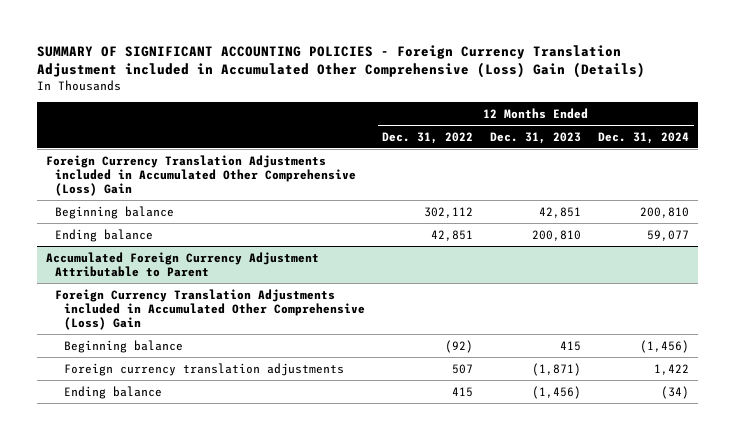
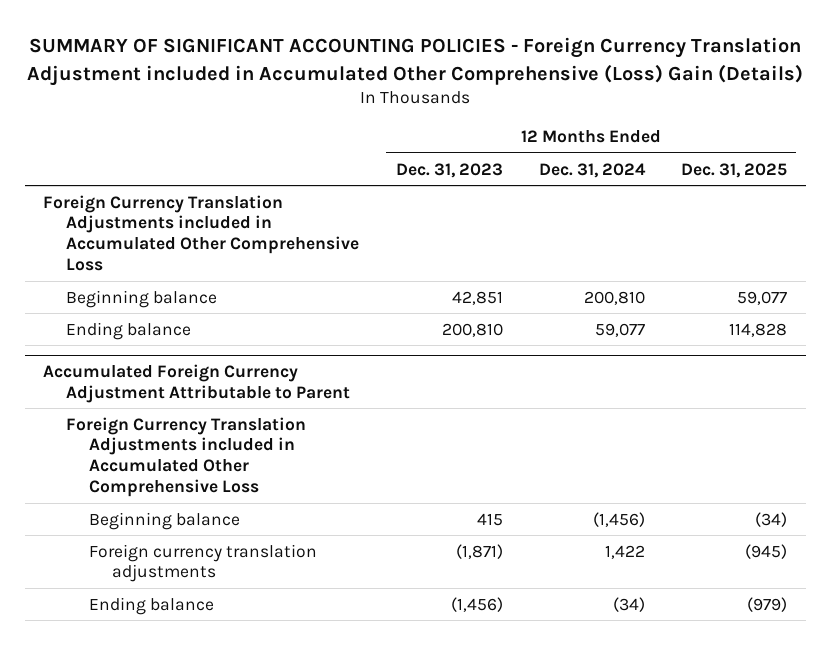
[382,131,474,144] Dec. 31, 2022 -> none
none -> [681,162,788,178] Dec. 31, 2025
[45,154,356,196] Foreign Currency Translation Adjustments included in Accumulated Other Comprehensive (Loss) Gain -> [43,194,360,272] Foreign Currency Translation Adjustments included in Accumulated Other Comprehensive Loss
[54,288,366,330] Foreign Currency Translation Adjustments included in Accumulated Other Comprehensive (Loss) Gain -> [66,416,307,498] Foreign Currency Translation Adjustments included in Accumulated Other Comprehensive Loss

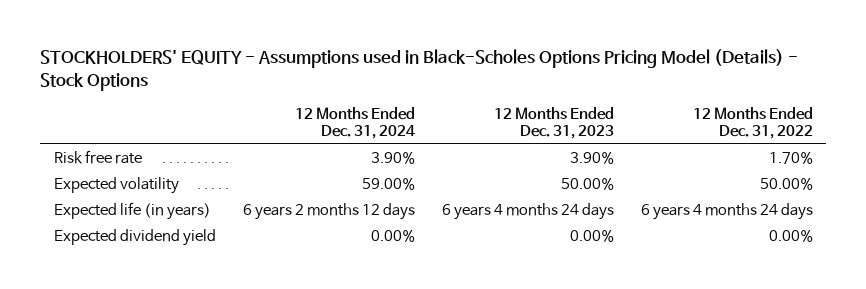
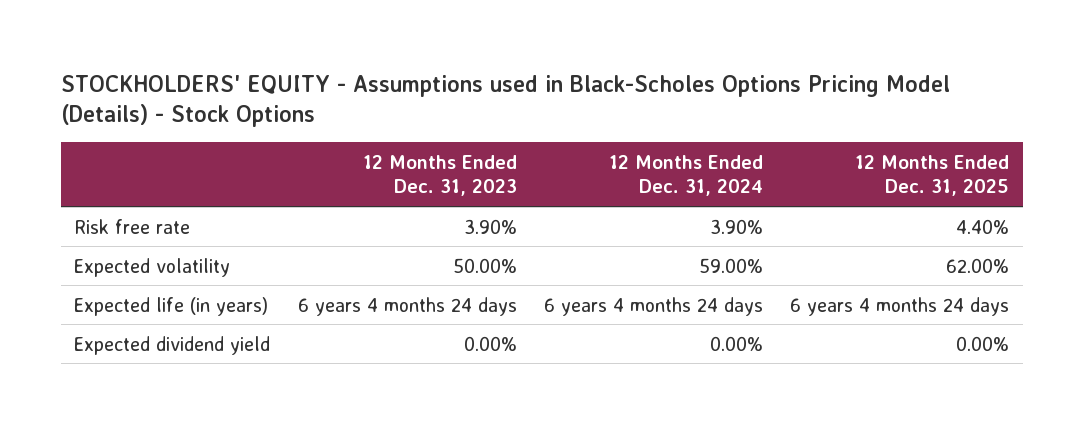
[692,107,813,140] 12 Months Ended Dec. 31, 2022 -> none
none -> [855,154,1010,197] 12 Months Ended Dec. 31, 2025
[242,203,415,221] 6 years 2 months 12 days -> [543,296,763,316] 6 years 4 months 24 days

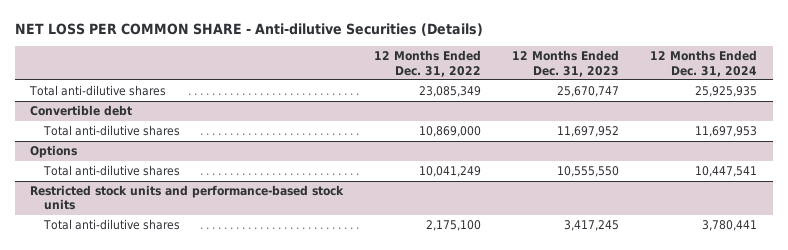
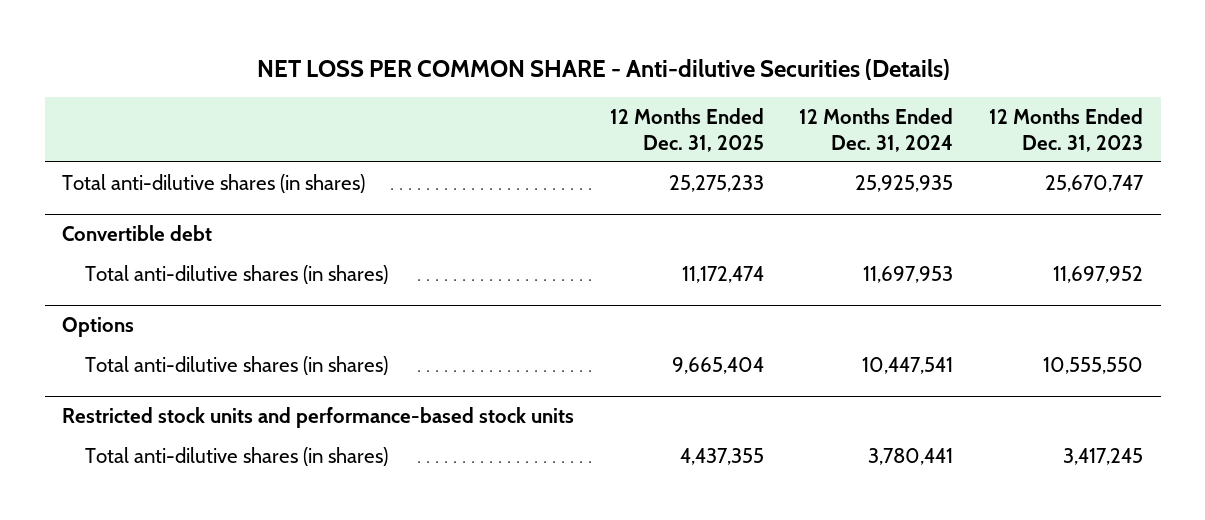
[374,50,482,77] 12 Months Ended Dec. 31, 2022 -> none
none -> [609,107,764,152] 12 Months Ended Dec. 31, 2025
[29,85,167,97] Total anti-dilutive shares -> [62,173,366,193] Total anti-dilutive shares (in shares)
[42,125,180,137] Total anti-dilutive shares -> [84,264,388,284] Total anti-dilutive shares (in shares)
[42,165,180,177] Total anti-dilutive shares -> [84,355,388,375] Total anti-dilutive shares (in shares)
[42,219,180,231] Total anti-dilutive shares -> [84,446,388,466] Total anti-dilutive shares (in shares)

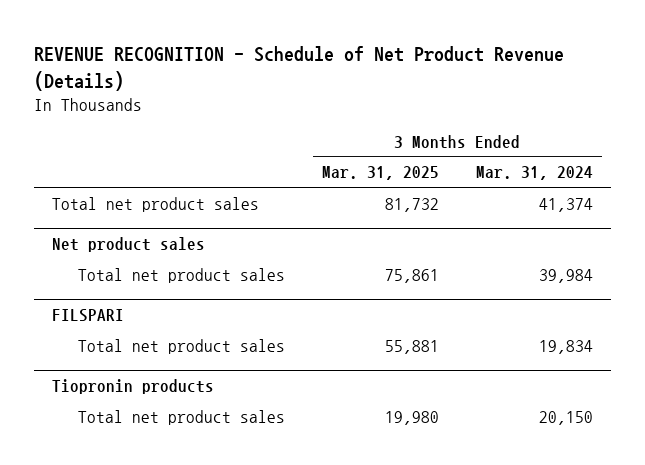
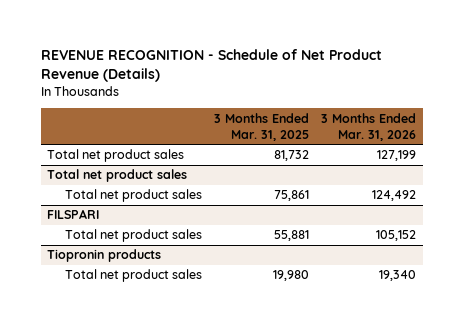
[475,166,593,181] Mar. 31, 2024 -> none
none -> [321,112,417,141] 3 Months Ended Mar. 31, 2026
[52,237,206,253] Net product sales -> [47,169,188,183] Total net product sales

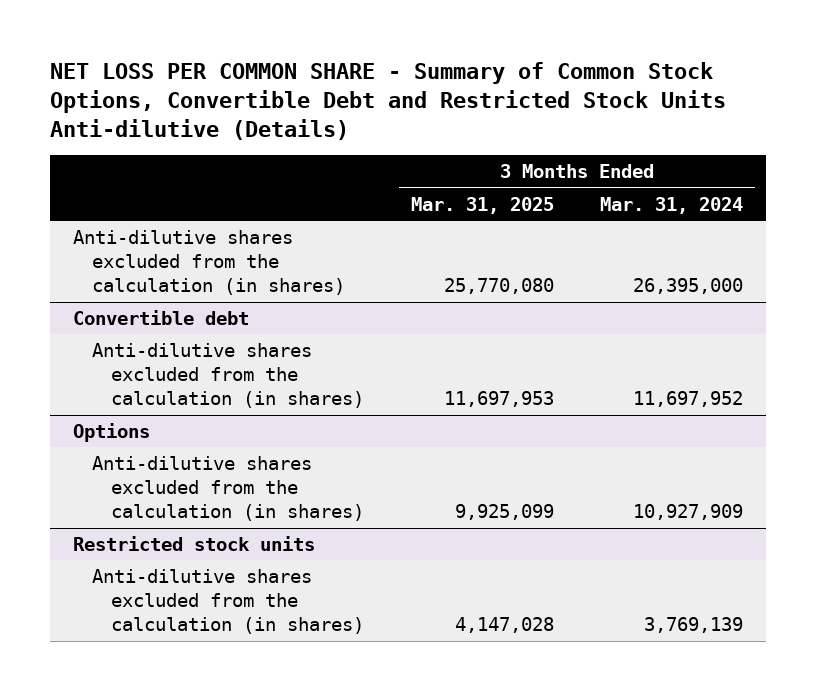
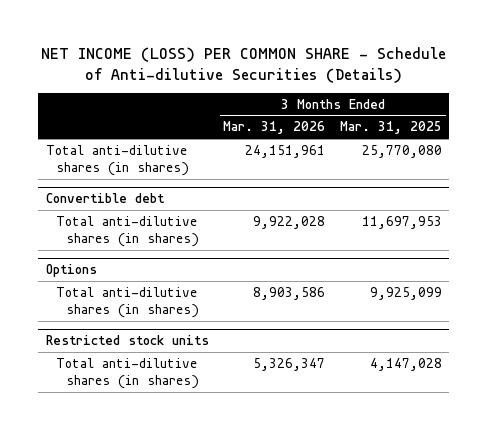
[50,61,727,140] NET LOSS PER COMMON SHARE - Summary of Common Stock Options, Convertible Debt and Restricted Stock Units Anti-dilutive (Details) -> [40,46,446,83] NET INCOME (LOSS) PER COMMON SHARE - Schedule of Anti-dilutive Securities (Details)
[600,196,744,214] Mar. 31, 2024 -> none
none -> [223,121,326,135] Mar. 31, 2026
[73,229,346,296] Anti-dilutive shares excluded from the calculation (in shares) -> [45,144,189,176] Total anti-dilutive shares (in shares)
[92,342,365,409] Anti-dilutive shares excluded from the calculation (in shares) -> [55,215,200,247] Total anti-dilutive shares (in shares)
[92,455,365,522] Anti-dilutive shares excluded from the calculation (in shares) -> [55,286,200,318] Total anti-dilutive shares (in shares)
[92,568,365,635] Anti-dilutive shares excluded from the calculation (in shares) -> [55,357,200,389] Total anti-dilutive shares (in shares)

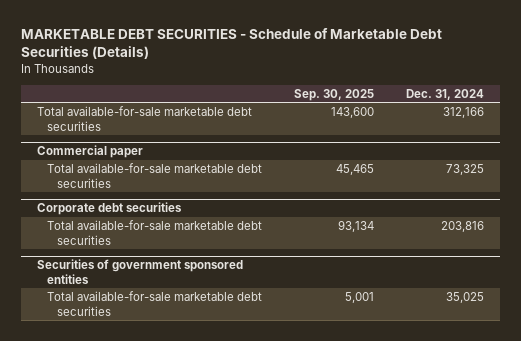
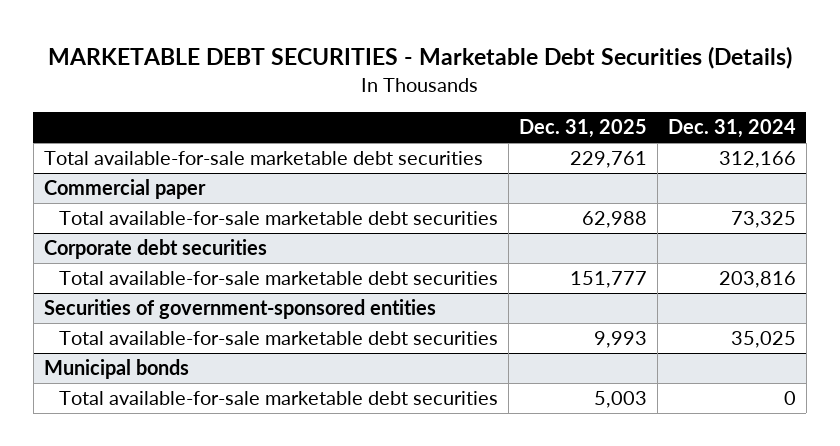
[21,28,443,60] MARKETABLE DEBT SECURITIES - Schedule of Marketable Debt Securities (Details) -> [47,45,792,69] MARKETABLE DEBT SECURITIES - Marketable Debt Securities (Details)
[293,88,374,101] Sep. 30, 2025 -> none
none -> [518,119,647,139] Dec. 31, 2025
[37,259,244,284] Securities of government sponsored entities -> [43,299,436,320] Securities of government-sponsored entities
none -> [43,359,189,380] Municipal bonds
none -> [59,391,499,406] Total available-for-sale marketable debt securities

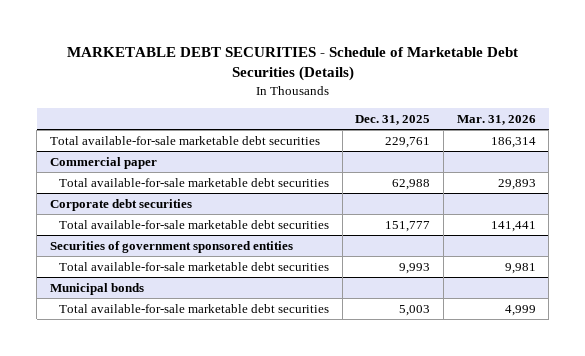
[47,45,792,69] MARKETABLE DEBT SECURITIES - Marketable Debt Securities (Details) -> [66,46,518,82] MARKETABLE DEBT SECURITIES - Schedule of Marketable Debt Securities (Details)
[667,119,796,139] Dec. 31, 2024 -> none
none -> [456,115,536,126] Mar. 31, 2026
[43,299,436,320] Securities of government-sponsored entities -> [49,240,293,253] Securities of government sponsored entities

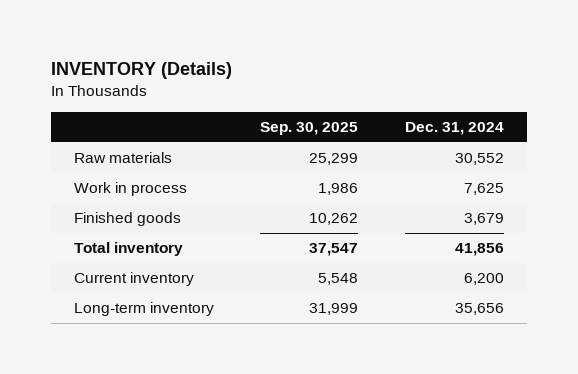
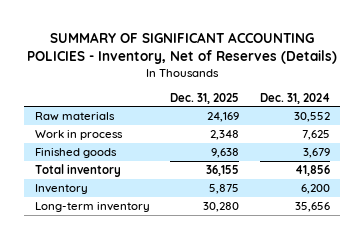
[50,61,232,79] INVENTORY (Details) -> [27,31,338,64] SUMMARY OF SIGNIFICANT ACCOUNTING POLICIES - Inventory, Net of Reserves (Details)
[260,122,359,136] Sep. 30, 2025 -> none
none -> [170,92,240,104] Dec. 31, 2025
[73,272,194,287] Current inventory -> [34,184,88,195] Inventory

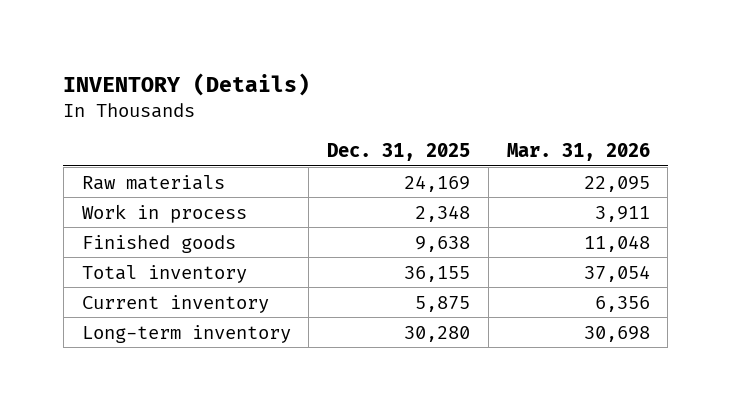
[27,31,338,64] SUMMARY OF SIGNIFICANT ACCOUNTING POLICIES - Inventory, Net of Reserves (Details) -> [63,72,311,96] INVENTORY (Details)
[259,92,330,104] Dec. 31, 2024 -> none
none -> [506,142,650,161] Mar. 31, 2026
[34,184,88,195] Inventory -> [81,294,269,313] Current inventory

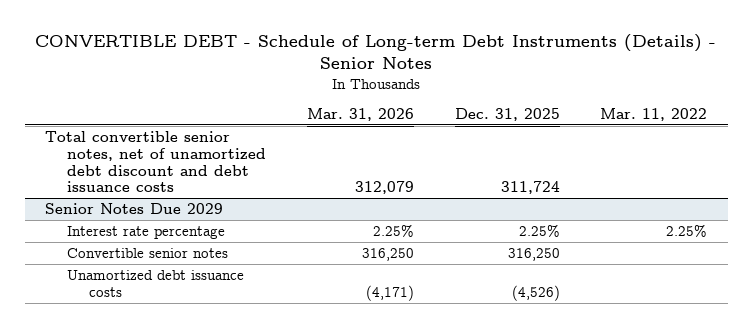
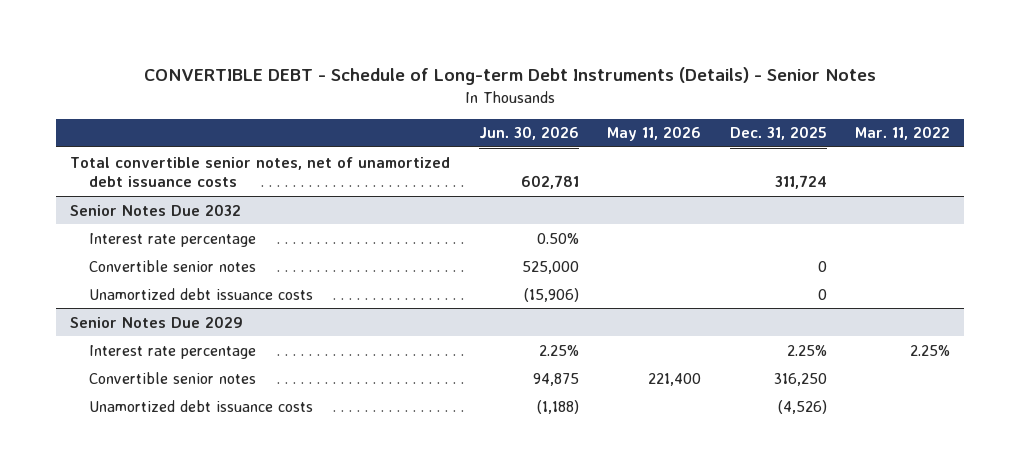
[306,107,414,121] Mar. 31, 2026 -> none
none -> [478,126,579,141] Jun. 30, 2026
none -> [607,126,702,142] May 11, 2026
[45,130,267,193] Total convertible senior notes, net of unamortized debt discount and debt issuance costs -> [70,156,451,188] Total convertible senior notes, net of unamortized debt issuance costs
none -> [70,203,242,216] Senior Notes Due 2032
none -> [88,232,256,247] Interest rate percentage
none -> [88,259,256,272] Convertible senior notes
none -> [88,287,313,300] Unamortized debt issuance costs

